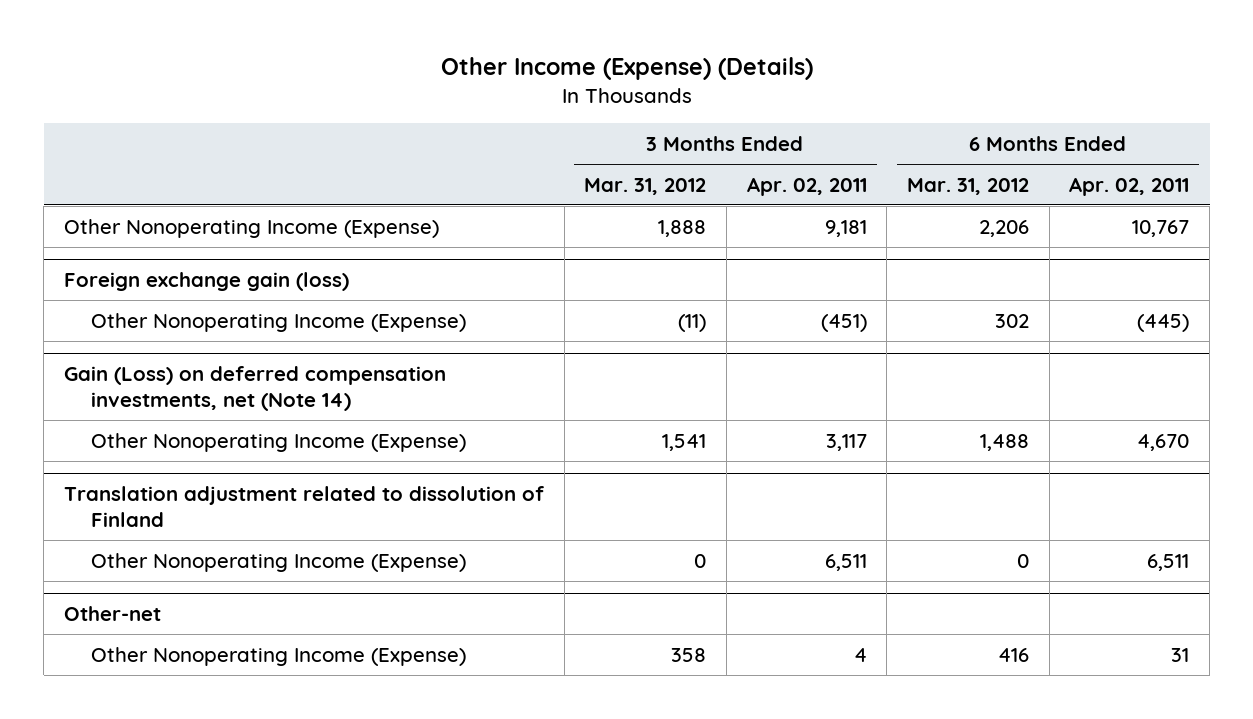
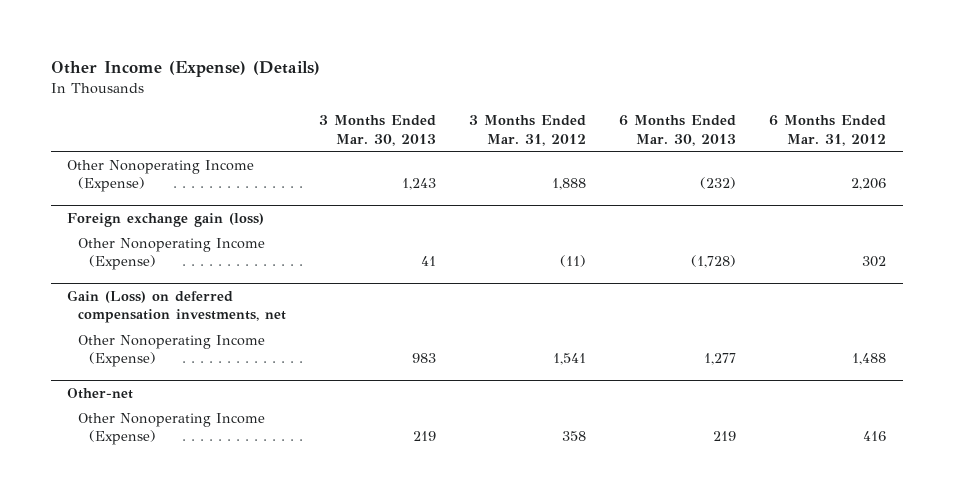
[746,176,867,196] Apr. 02, 2011 -> none
[1069,176,1190,196] Apr. 02, 2011 -> none
none -> [319,115,437,146] 3 Months Ended Mar. 30, 2013
none -> [619,115,737,146] 6 Months Ended Mar. 30, 2013
[63,366,446,411] Gain (Loss) on deferred compensation investments, net (Note 14) -> [67,289,287,324] Gain (Loss) on deferred compensation investments, net
[63,486,544,527] Translation adjustment related to dissolution of Finland -> none
[90,552,466,572] Other Nonoperating Income (Expense) -> none

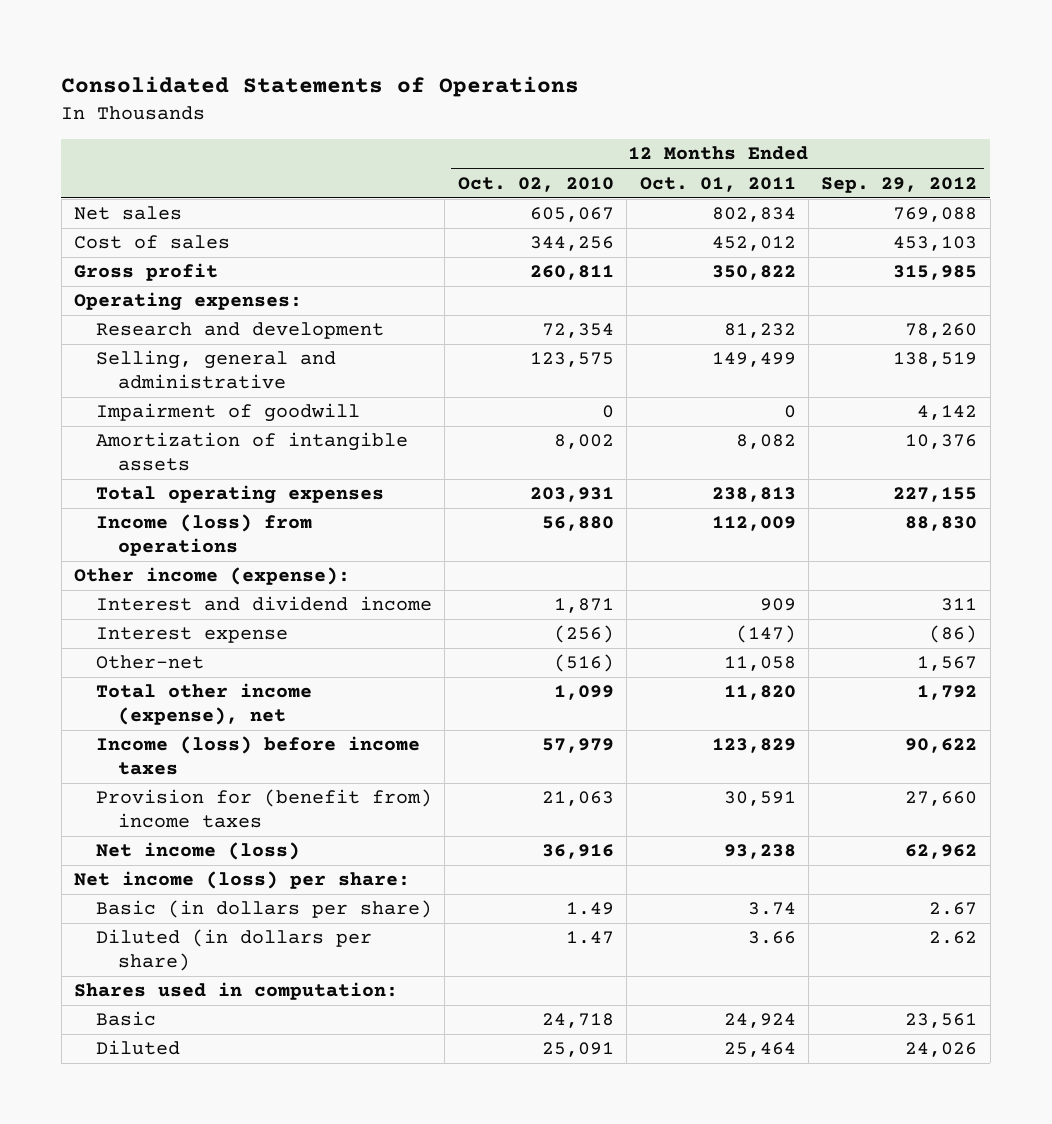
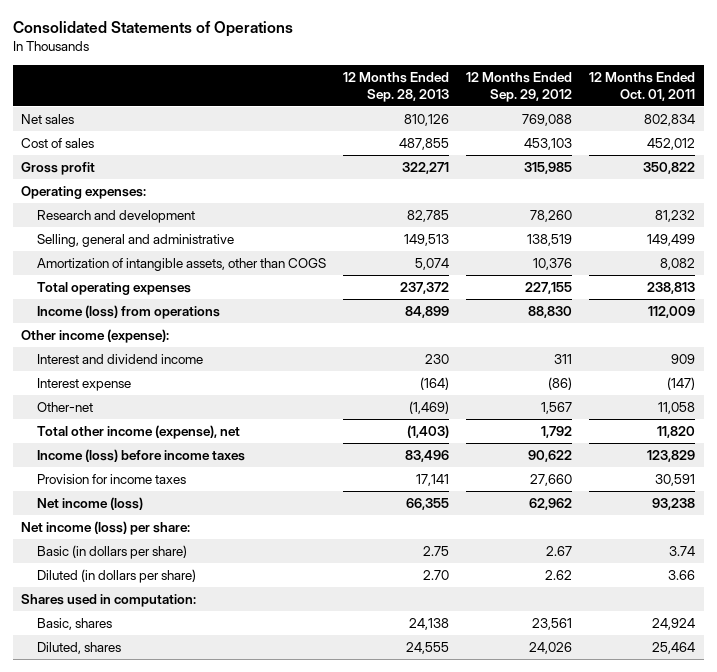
[457,176,614,192] Oct. 02, 2010 -> none
none -> [343,71,450,102] 12 Months Ended Sep. 28, 2013
[95,403,360,423] Impairment of goodwill -> none
[95,432,408,471] Amortization of intangible assets -> [37,257,327,271] Amortization of intangible assets, other than COGS
[95,789,432,828] Provision for (benefit from) income taxes -> [37,473,187,484] Provision for income taxes
[95,1011,156,1027] Basic -> [37,617,113,630] Basic, shares
[95,1040,180,1056] Diluted -> [37,641,122,654] Diluted, shares

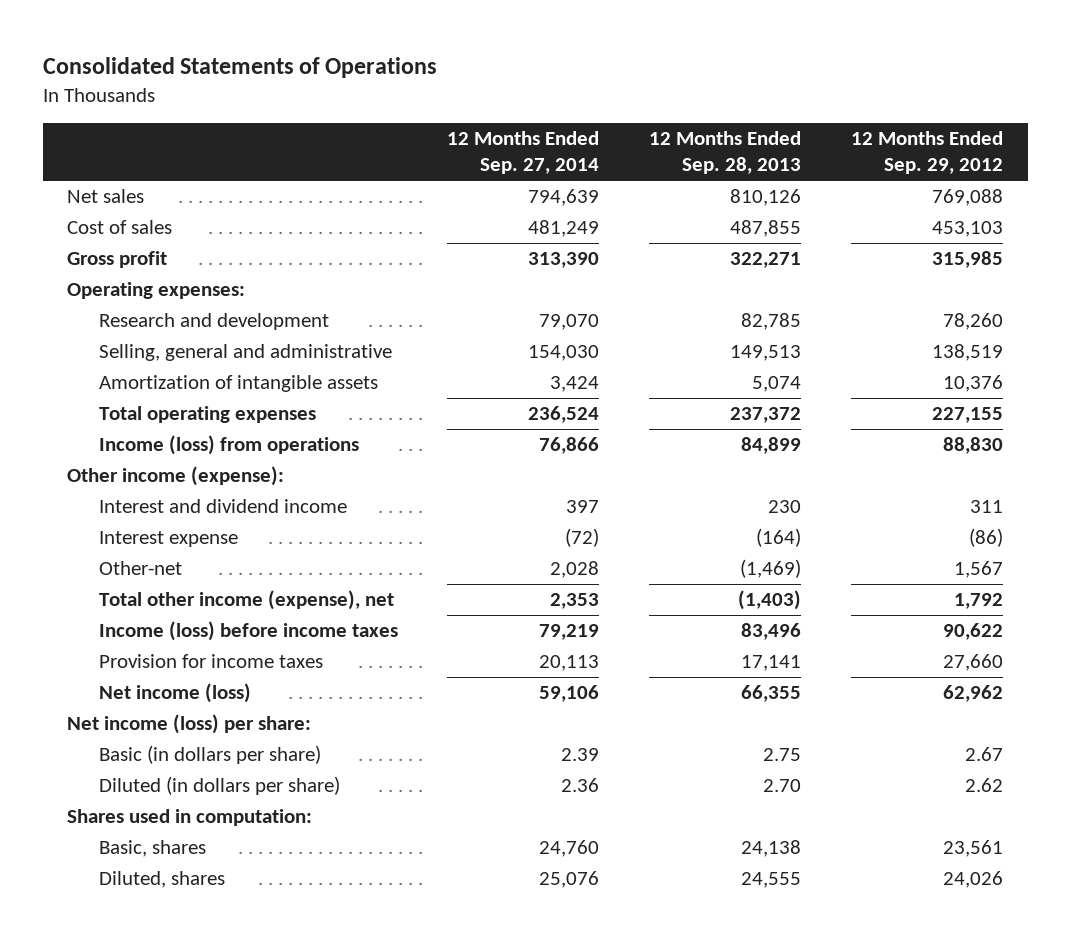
[589,71,696,101] 12 Months Ended Oct. 01, 2011 -> none
none -> [447,130,600,175] 12 Months Ended Sep. 27, 2014
[37,257,327,271] Amortization of intangible assets, other than COGS -> [98,375,378,393] Amortization of intangible assets

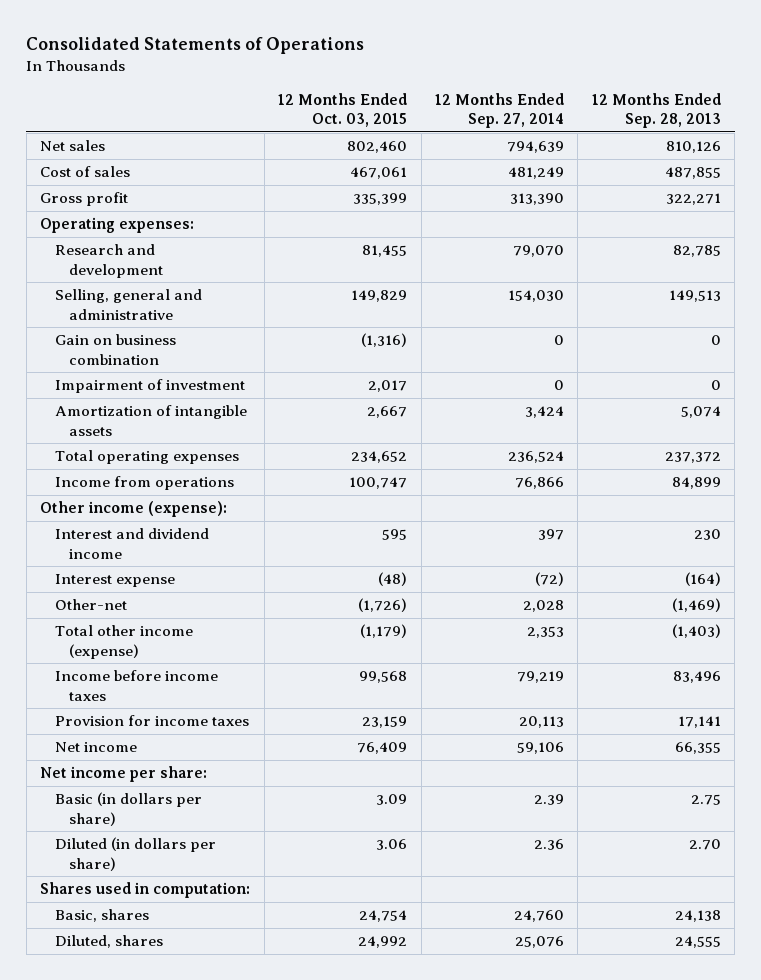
[850,130,1003,175] 12 Months Ended Sep. 29, 2012 -> none
none -> [278,92,408,127] 12 Months Ended Oct. 03, 2015
none -> [54,334,176,365] Gain on business combination
none -> [54,379,245,394] Impairment of investment
[98,435,359,456] Income (loss) from operations -> [54,476,234,491] Income from operations
[98,590,394,611] Total other income (expense), net -> [54,625,193,659] Total other income (expense)
[98,621,398,642] Income (loss) before income taxes -> [54,670,218,701] Income before income taxes
[98,683,251,704] Net income (loss) -> [54,742,137,753] Net income
[67,714,312,735] Net income (loss) per share: -> [40,766,208,783] Net income per share:

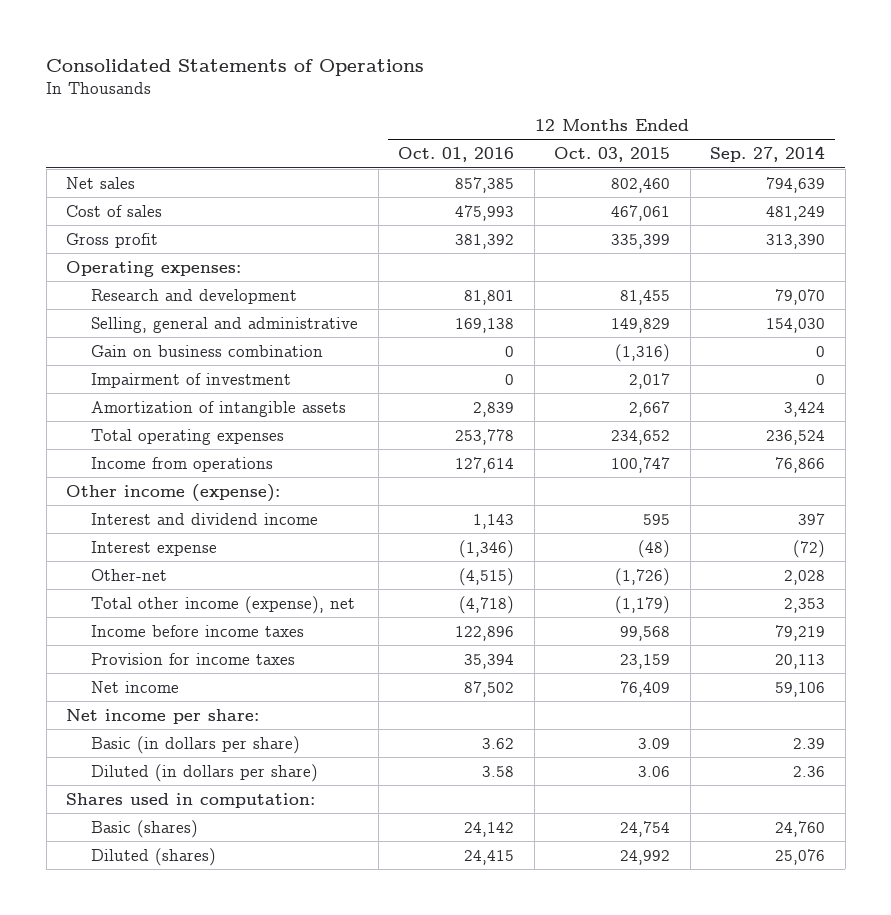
[591,92,721,128] 12 Months Ended Sep. 28, 2013 -> none
none -> [398,147,515,163] Oct. 01, 2016
[54,625,193,659] Total other income (expense) -> [91,595,356,614] Total other income (expense), net
[54,909,149,923] Basic, shares -> [91,819,199,838] Basic (shares)
[54,935,163,949] Diluted, shares -> [91,847,217,866] Diluted (shares)

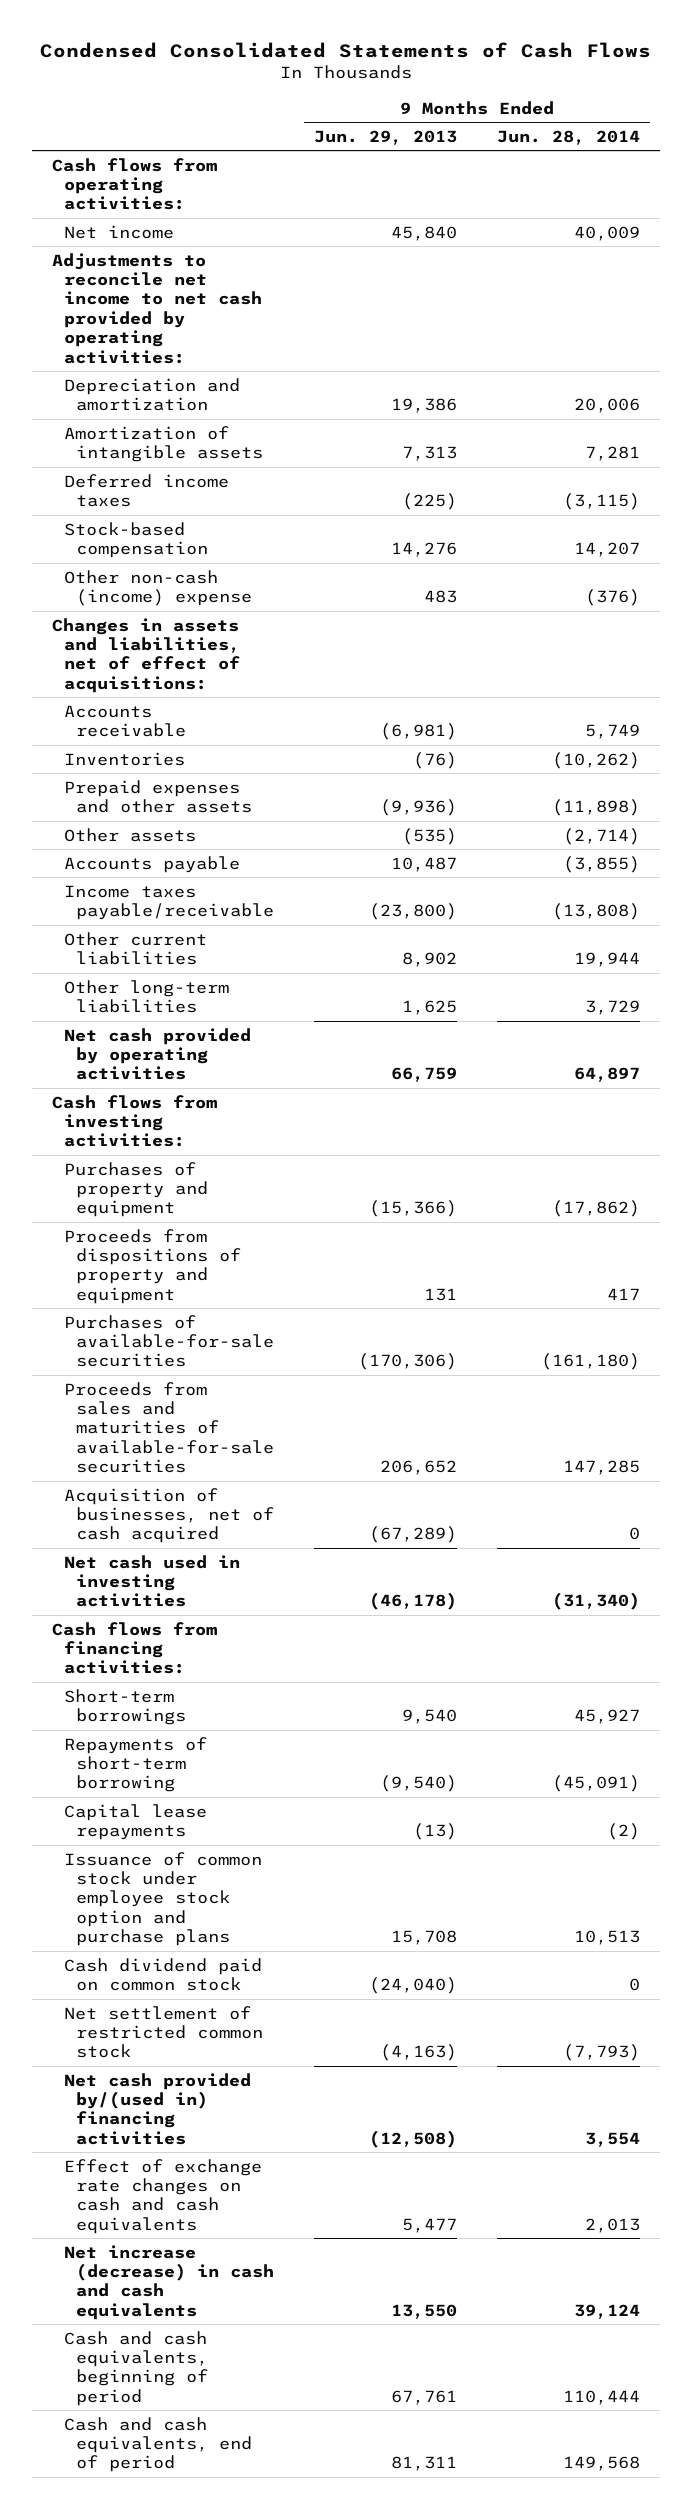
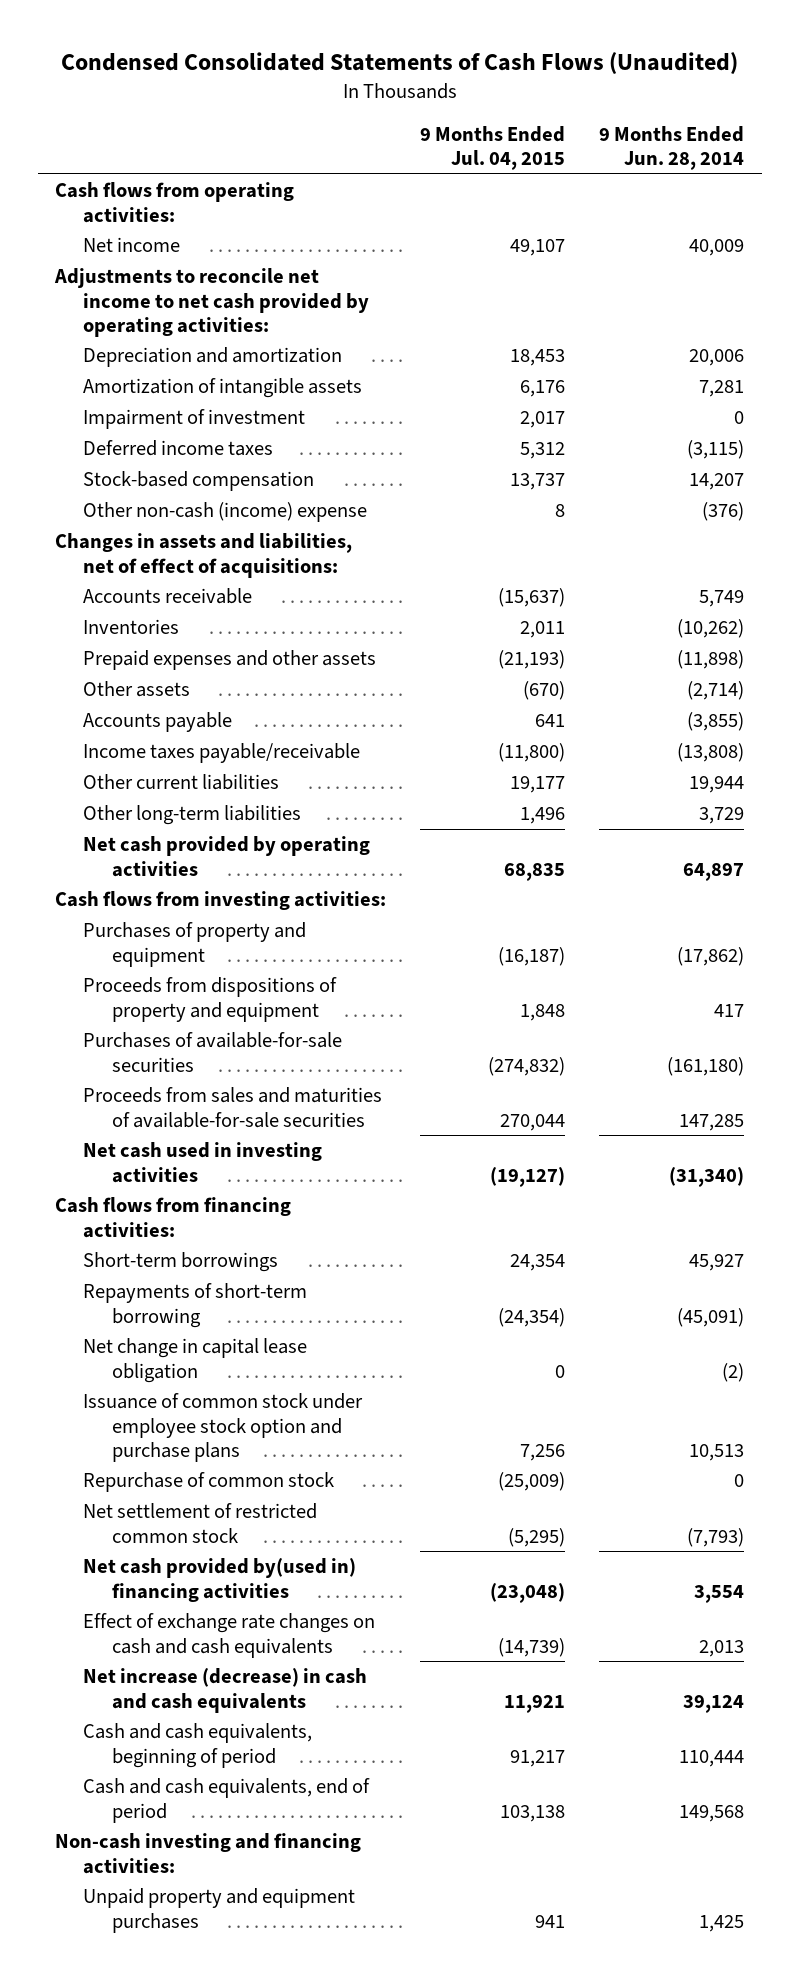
[39,41,651,58] Condensed Consolidated Statements of Cash Flows -> [60,51,738,74] Condensed Consolidated Statements of Cash Flows (Unaudited)
[313,129,457,145] Jun. 29, 2013 -> none
none -> [420,125,566,170] 9 Months Ended Jul. 04, 2015
none -> [83,409,306,430] Impairment of investment
[64,1487,275,1544] Acquisition of businesses, net of cash acquired -> none
[64,1803,208,1841] Capital lease repayments -> [83,1338,308,1383] Net change in capital lease obligation
[64,1957,263,1992] Cash dividend paid on common stock -> none
none -> [83,1472,335,1493] Repurchase of common stock
[64,2072,252,2145] Net cash provided by/(used in) financing activities -> [83,1558,357,1602] Net cash provided by(used in) financing activities
none -> [54,1833,361,1874] Non-cash investing and financing activities:
none -> [83,1888,356,1933] Unpaid property and equipment purchases

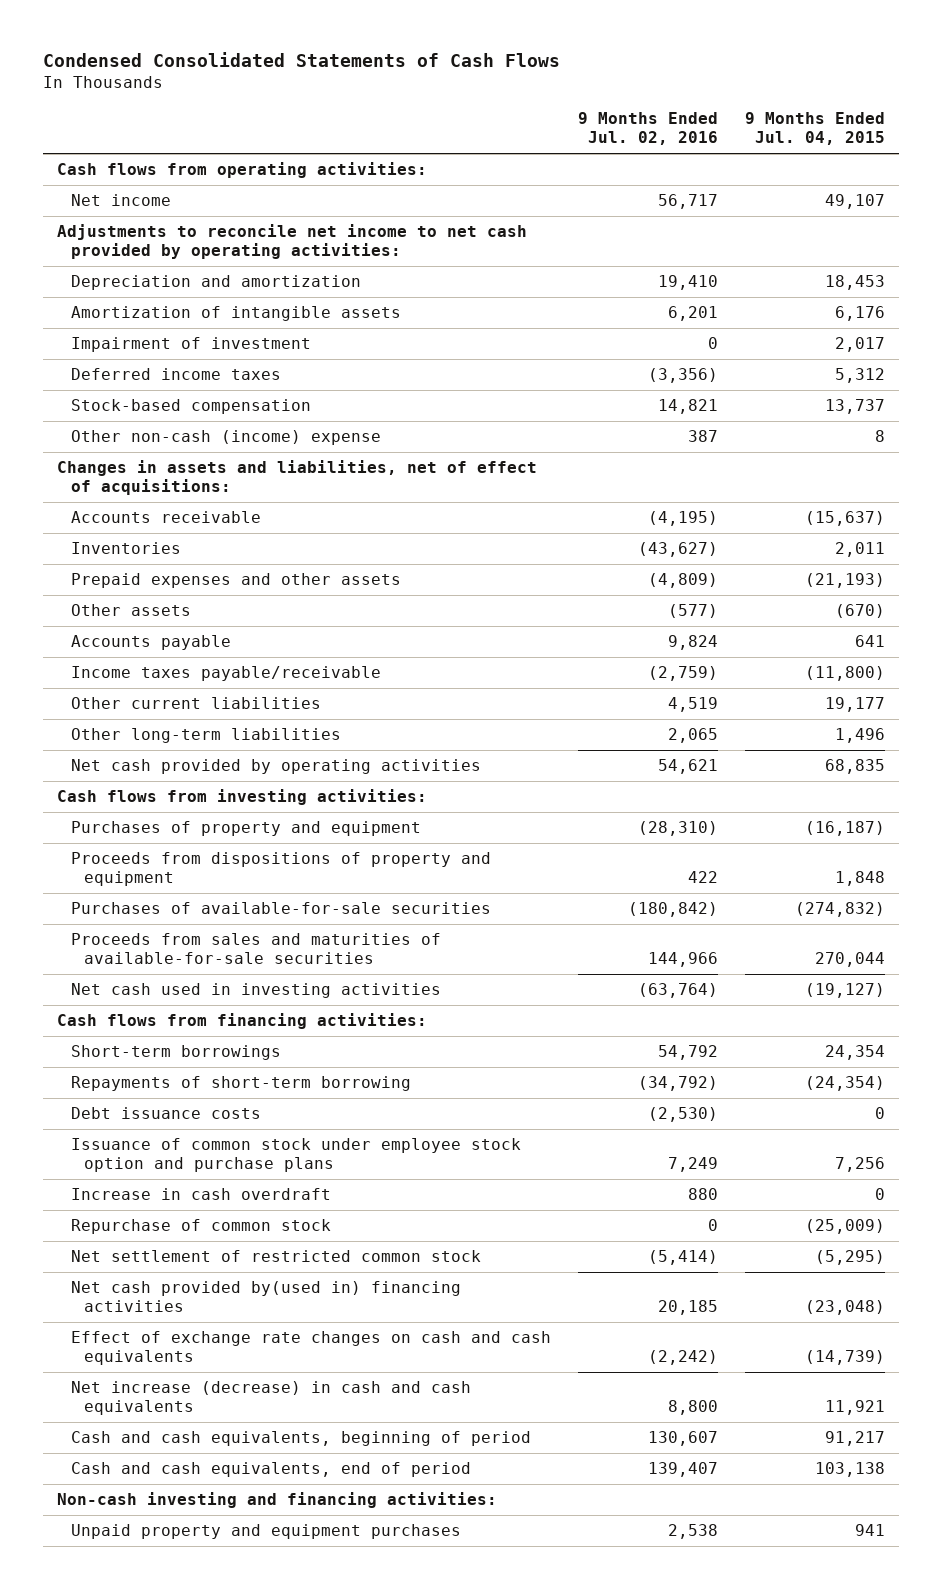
[60,51,738,74] Condensed Consolidated Statements of Cash Flows (Unaudited) -> [43,52,561,68] Condensed Consolidated Statements of Cash Flows
[599,125,745,170] 9 Months Ended Jun. 28, 2014 -> none
none -> [577,112,718,146] 9 Months Ended Jul. 02, 2016
[83,1338,308,1383] Net change in capital lease obligation -> none
none -> [70,1107,261,1120] Debt issuance costs
none -> [70,1188,331,1201] Increase in cash overdraft

